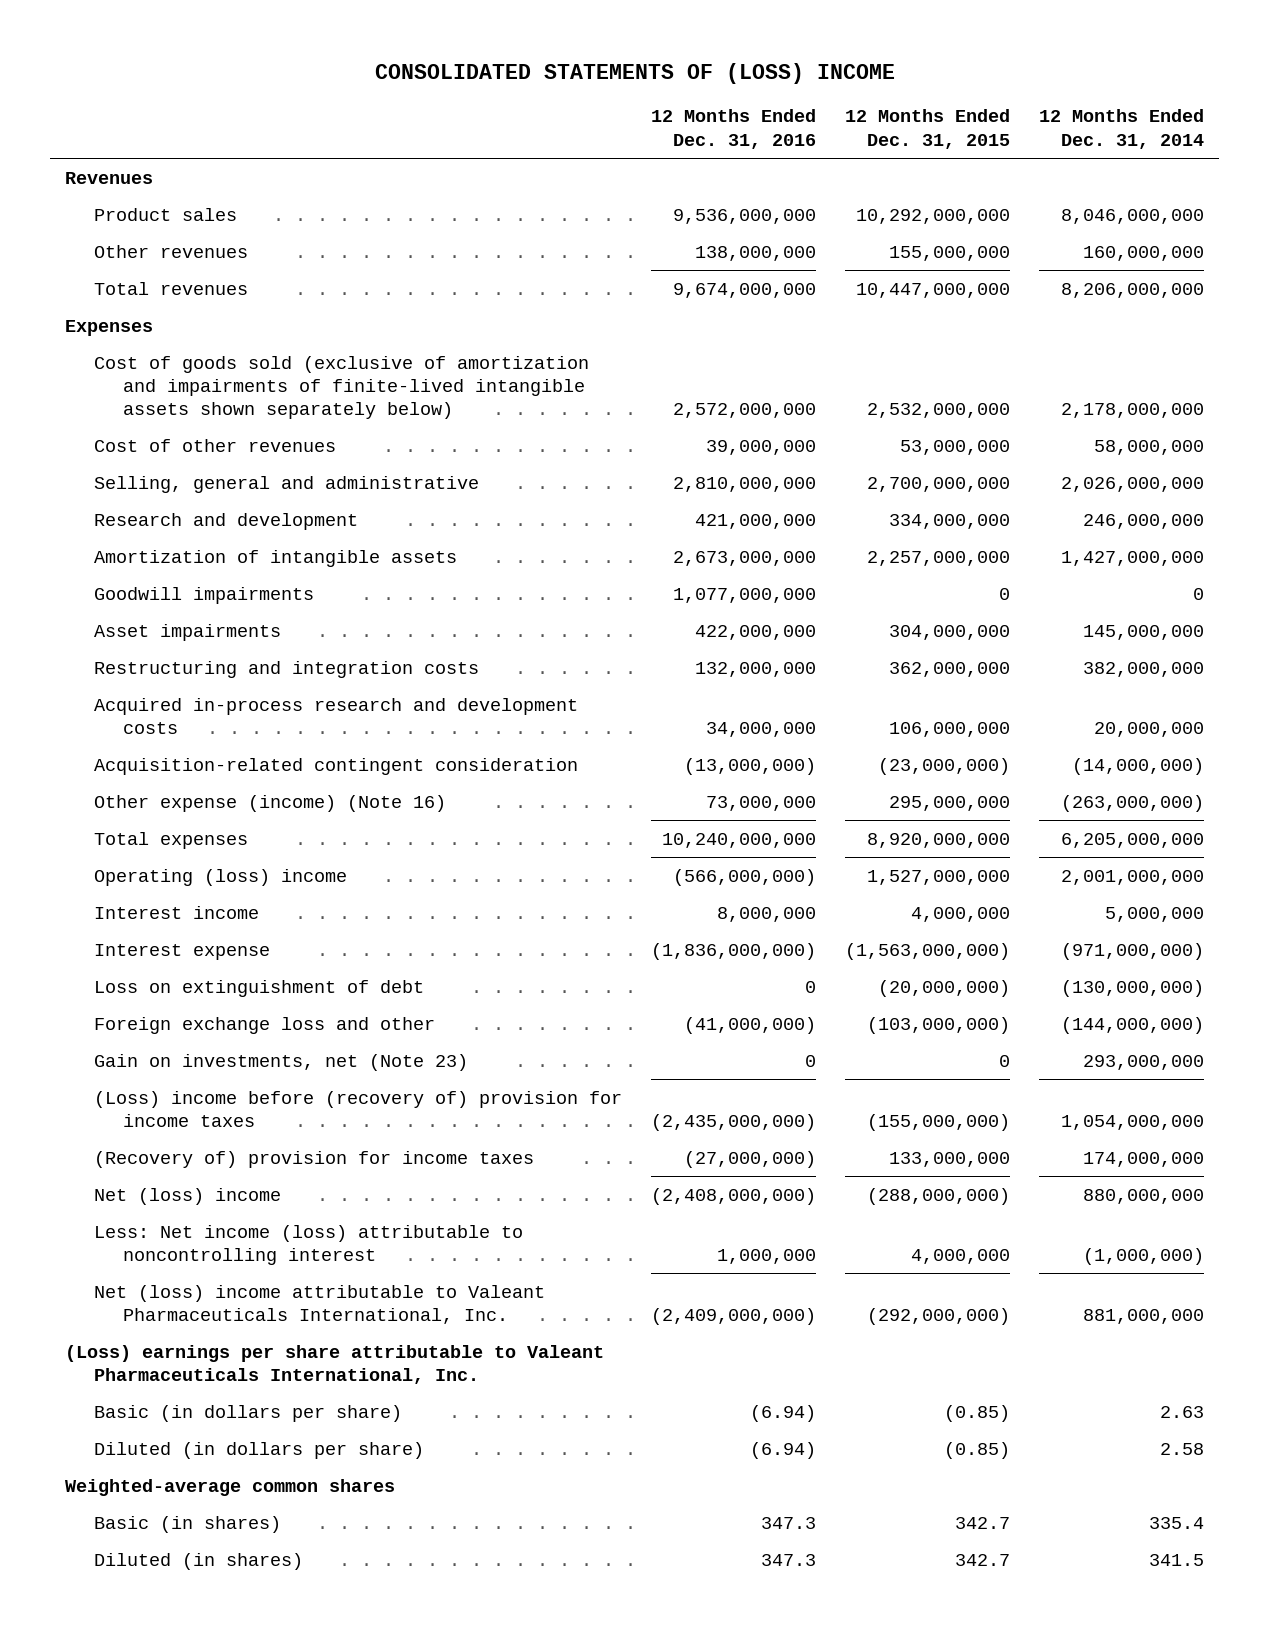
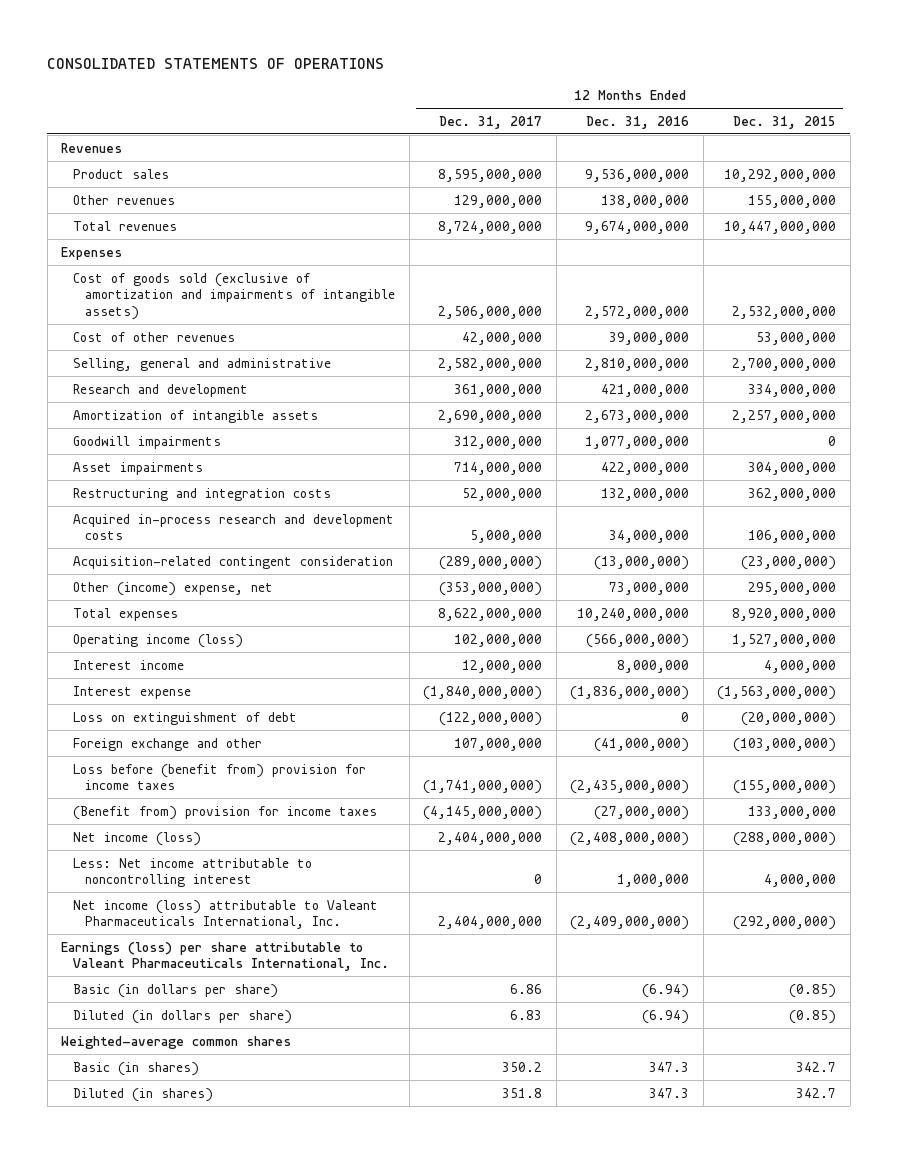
[374,63,895,85] CONSOLIDATED STATEMENTS OF (LOSS) INCOME -> [47,57,385,69] CONSOLIDATED STATEMENTS OF OPERATIONS
[1039,109,1205,149] 12 Months Ended Dec. 31, 2014 -> none
none -> [439,115,543,129] Dec. 31, 2017
[93,355,589,420] Cost of goods sold (exclusive of amortization and impairments of finite-lived intangible assets shown separately below) -> [73,272,396,320] Cost of goods sold (exclusive of amortization and impairments of intangible assets)
[93,794,446,812] Other expense (income) (Note 16) -> [73,581,274,596] Other (income) expense, net
[93,868,347,886] Operating (loss) income -> [73,633,244,648] Operating income (loss)
[93,1053,468,1071] Gain on investments, net (Note 23) -> none
[93,1016,435,1034] Foreign exchange loss and other -> [73,737,263,751] Foreign exchange and other
[93,1090,622,1127] (Loss) income before (recovery of) provision for income taxes -> [73,763,367,791] Loss before (benefit from) provision for income taxes
[93,1150,534,1168] (Recovery of) provision for income taxes -> [73,805,378,820] (Benefit from) provision for income taxes
[93,1187,281,1205] Net (loss) income -> [73,831,202,846] Net income (loss)
[93,1224,523,1265] Less: Net income (loss) attributable to noncontrolling interest -> [73,857,313,888] Less: Net income attributable to noncontrolling interest
[93,1284,545,1324] Net (loss) income attributable to Valeant Pharmaceuticals International, Inc. -> [73,899,379,930] Net income (loss) attributable to Valeant Pharmaceuticals International, Inc.
[64,1344,604,1384] (Loss) earnings per share attributable to Valeant Pharmaceuticals International, Inc. -> [61,941,390,972] Earnings (loss) per share attributable to Valeant Pharmaceuticals International, Inc.

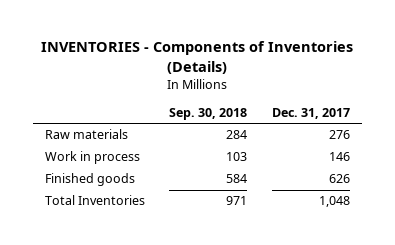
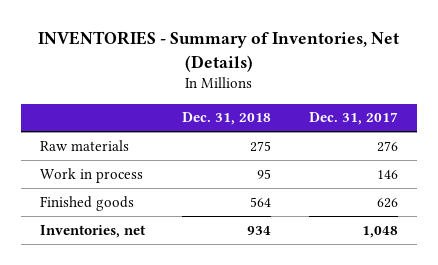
[41,41,354,75] INVENTORIES - Components of Inventories (Details) -> [37,31,399,72] INVENTORIES - Summary of Inventories, Net (Details)
[169,108,248,121] Sep. 30, 2018 -> none
none -> [182,112,272,126] Dec. 31, 2018
[44,195,145,206] Total Inventories -> [39,224,146,238] Inventories, net

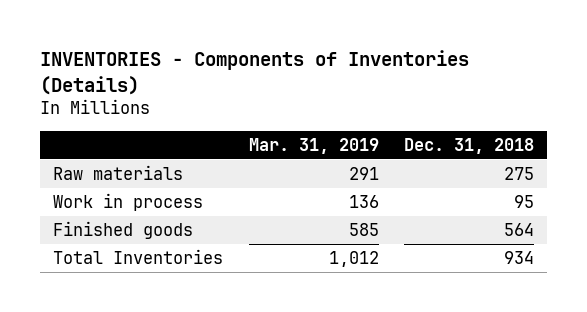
[37,31,399,72] INVENTORIES - Summary of Inventories, Net (Details) -> [40,49,470,95] INVENTORIES - Components of Inventories (Details)
[309,112,399,126] Dec. 31, 2017 -> none
none -> [248,138,379,155] Mar. 31, 2019
[39,224,146,238] Inventories, net -> [52,249,223,265] Total Inventories

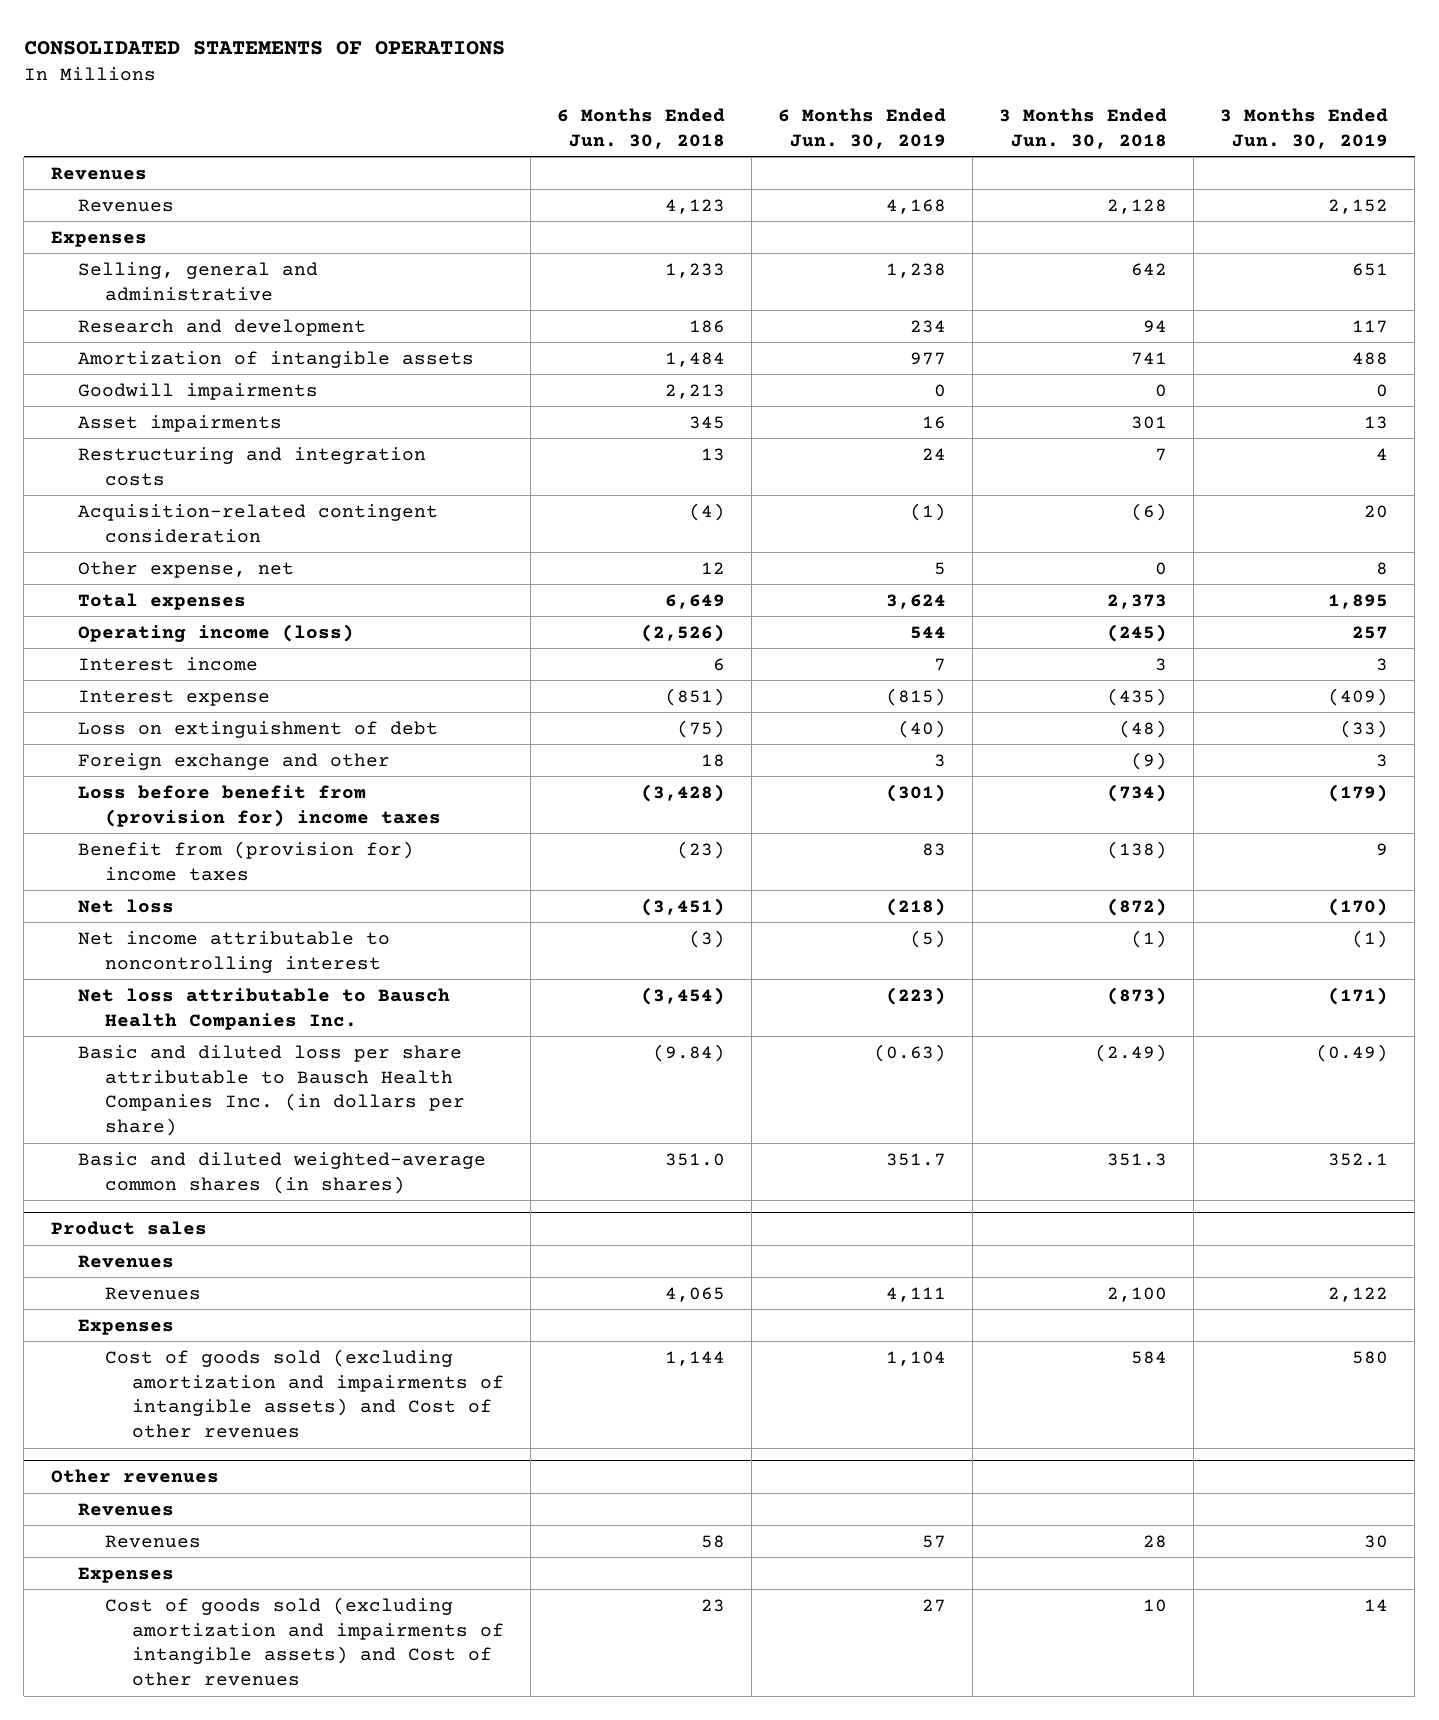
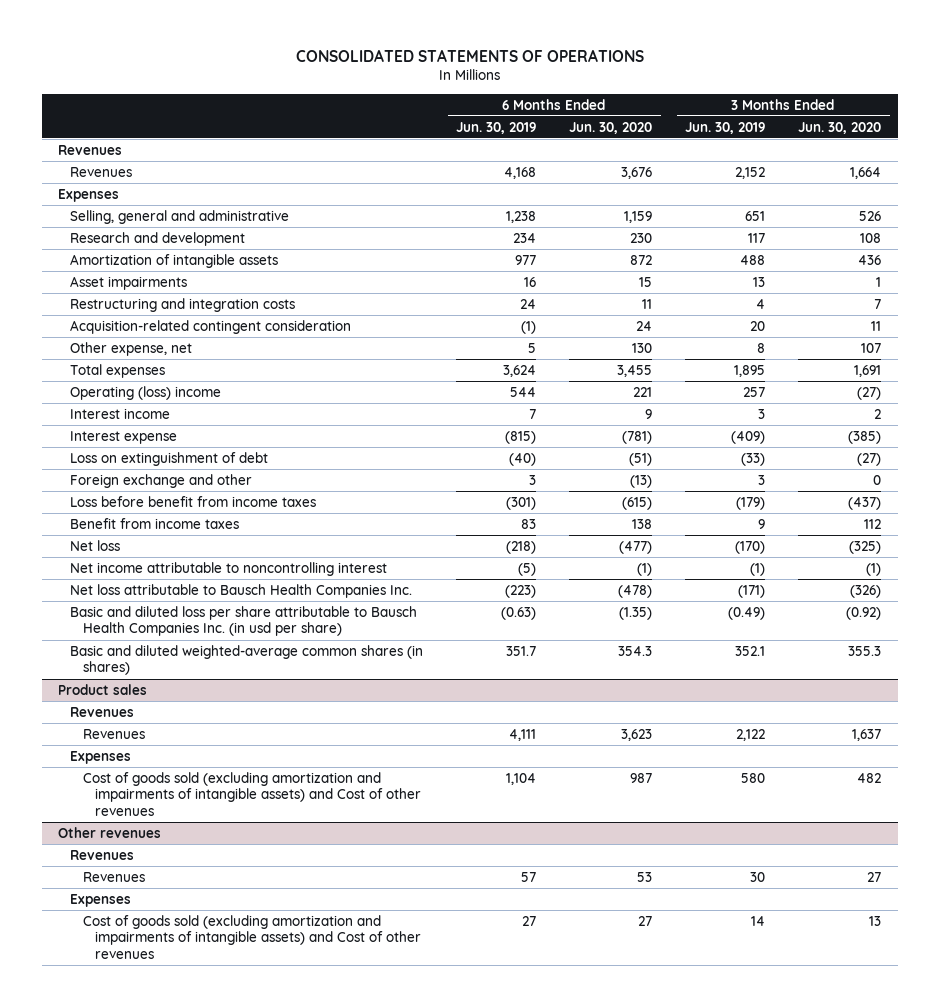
[557,108,726,149] 6 Months Ended Jun. 30, 2018 -> none
[999,108,1168,149] 3 Months Ended Jun. 30, 2018 -> none
none -> [569,121,653,134] Jun. 30, 2020
none -> [798,121,882,134] Jun. 30, 2020
[77,382,318,400] Goodwill impairments -> none
[77,623,354,642] Operating income (loss) -> [70,385,222,400] Operating (loss) income
[77,784,442,827] Loss before benefit from (provision for) income taxes -> [70,495,317,507] Loss before benefit from income taxes
[77,840,414,881] Benefit from (provision for) income taxes -> [70,517,240,529] Benefit from income taxes
[77,1044,466,1137] Basic and diluted loss per share attributable to Bausch Health Companies Inc. (in dollars per share) -> [70,605,418,637] Basic and diluted loss per share attributable to Bausch Health Companies Inc. (in usd per share)

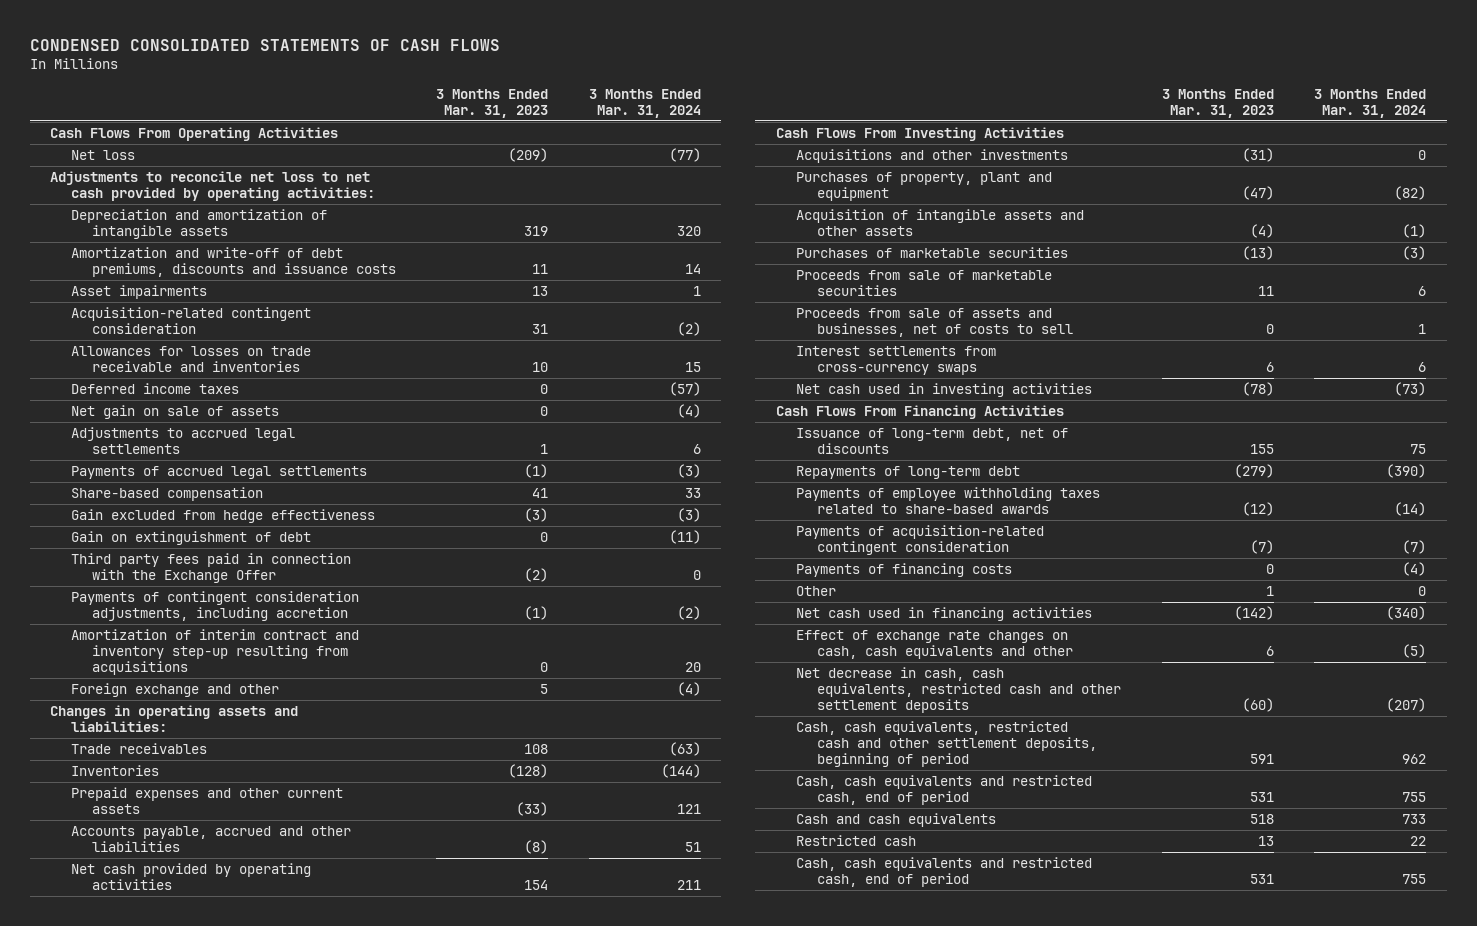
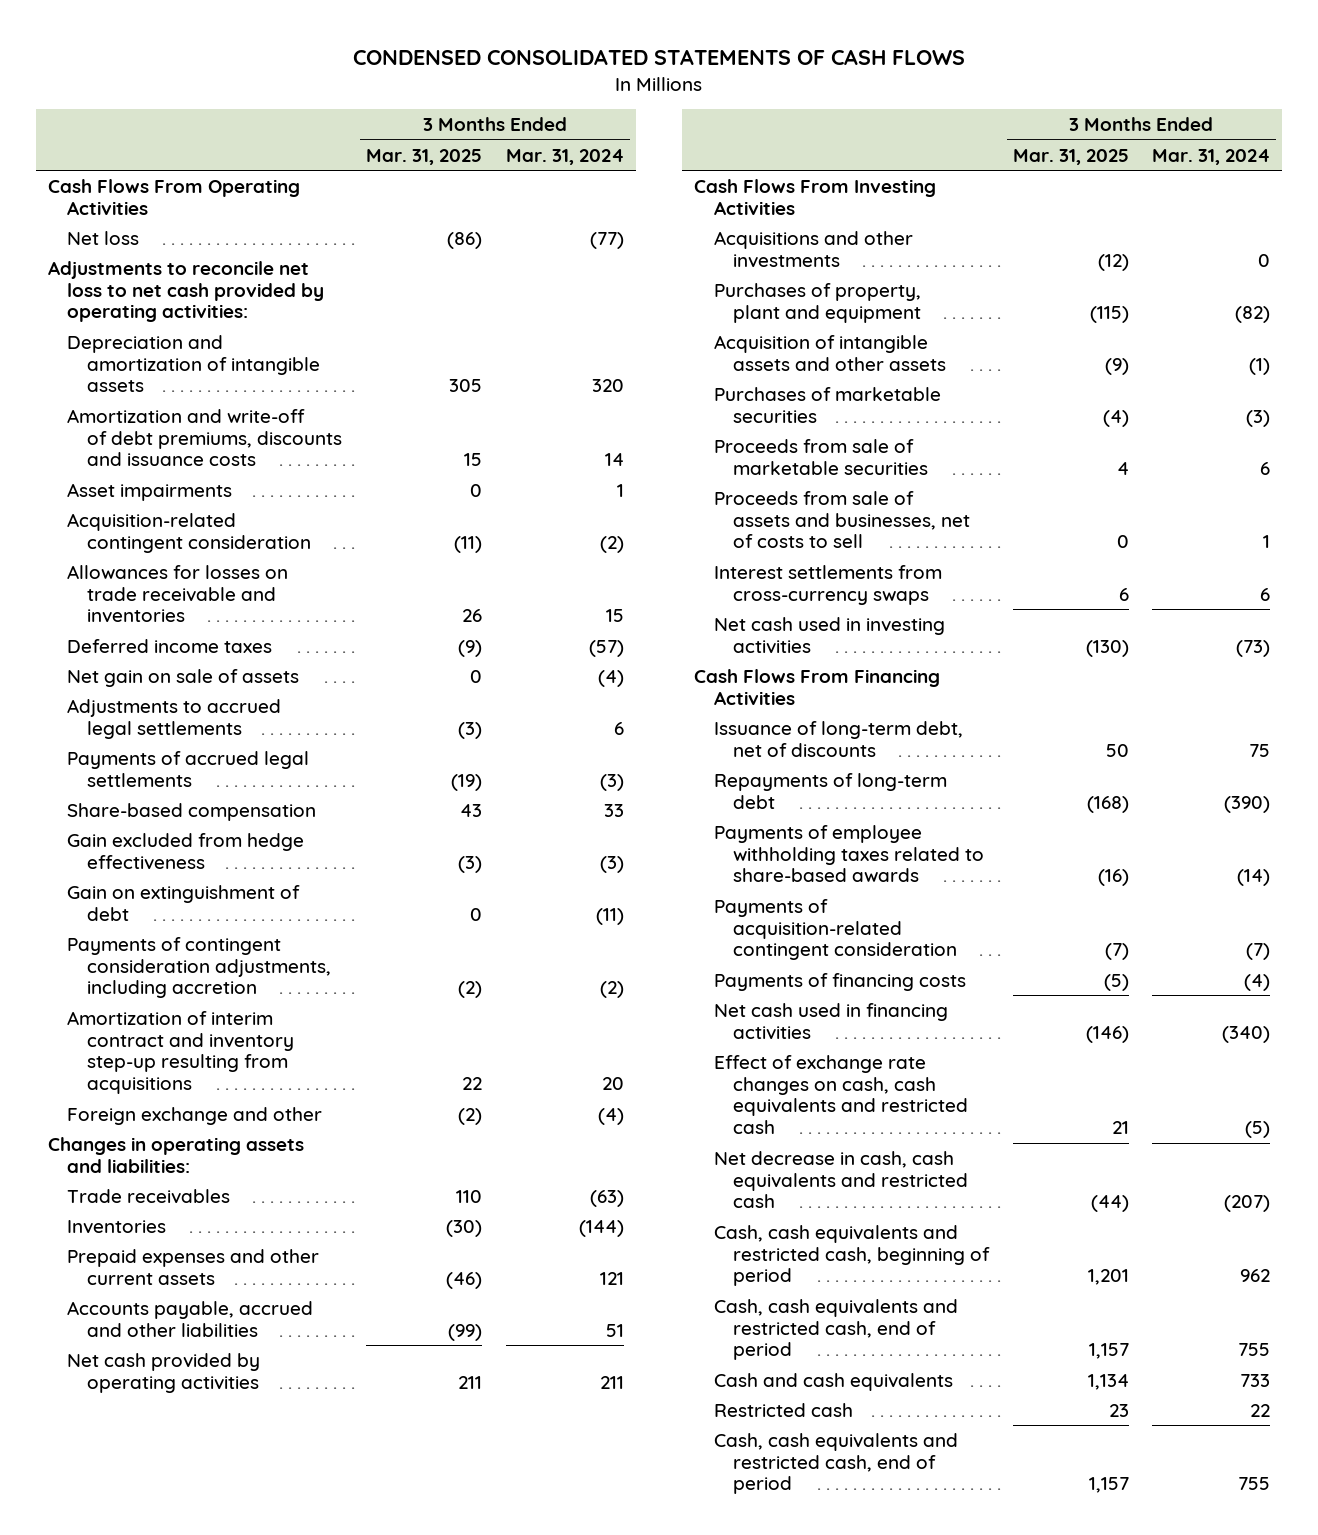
[436,88,549,118] 3 Months Ended Mar. 31, 2023 -> none
none -> [366,148,483,165] Mar. 31, 2025
[71,552,352,584] Third party fees paid in connection with the Exchange Offer -> none
[796,585,837,596] Other -> none
[796,629,1074,660] Effect of exchange rate changes on cash, cash equivalents and other -> [713,1054,969,1135] Effect of exchange rate changes on cash, cash equivalents and restricted cash
[796,666,1122,714] Net decrease in cash, cash equivalents, restricted cash and other settlement deposits -> [713,1150,969,1209] Net decrease in cash, cash equivalents and restricted cash
[796,720,1098,768] Cash, cash equivalents, restricted cash and other settlement deposits, beginning of period -> [713,1224,991,1287] Cash, cash equivalents and restricted cash, beginning of period

